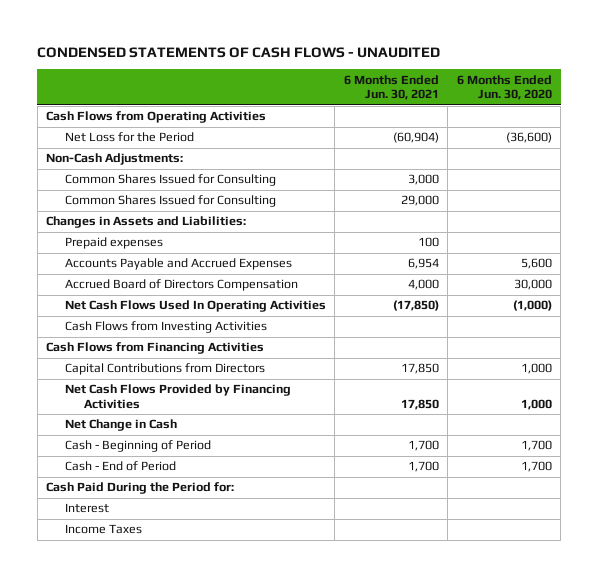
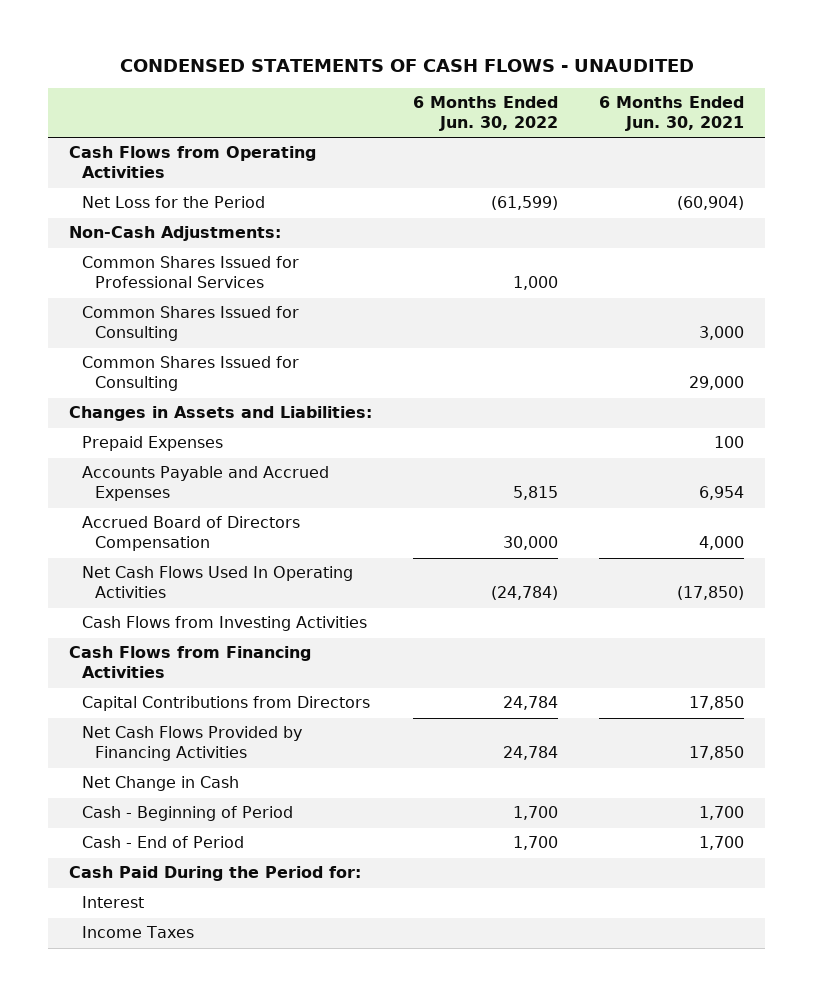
[456,74,552,101] 6 Months Ended Jun. 30, 2020 -> none
none -> [413,95,559,131] 6 Months Ended Jun. 30, 2022
none -> [82,256,300,289] Common Shares Issued for Professional Services
[64,237,163,250] Prepaid expenses -> [82,436,224,452] Prepaid Expenses

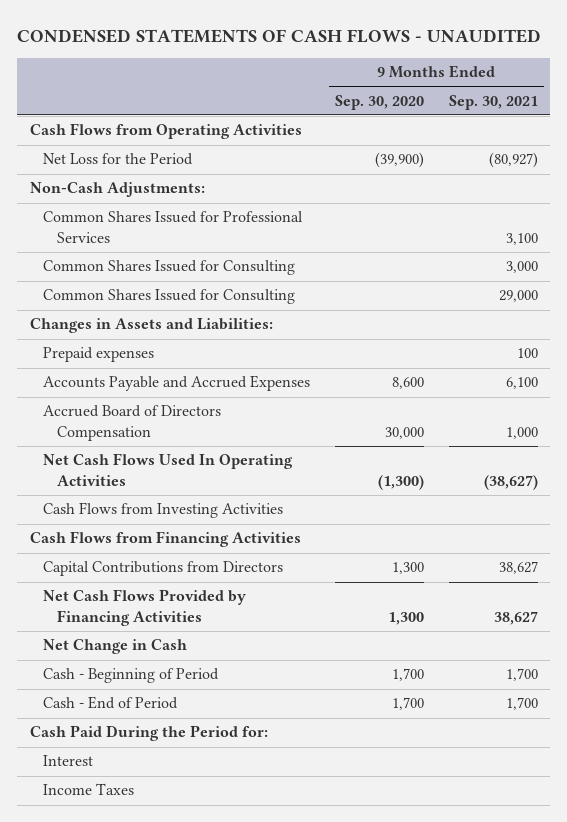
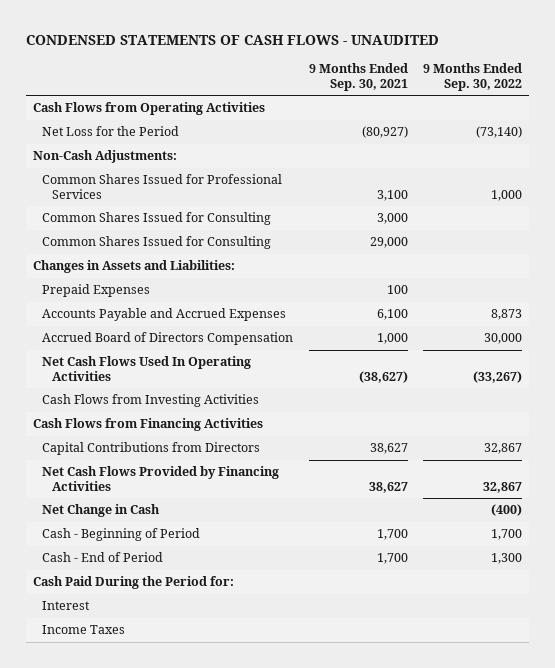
[334,94,424,110] Sep. 30, 2020 -> none
none -> [422,63,522,91] 9 Months Ended Sep. 30, 2022
[43,347,155,363] Prepaid expenses -> [42,284,151,298] Prepaid Expenses

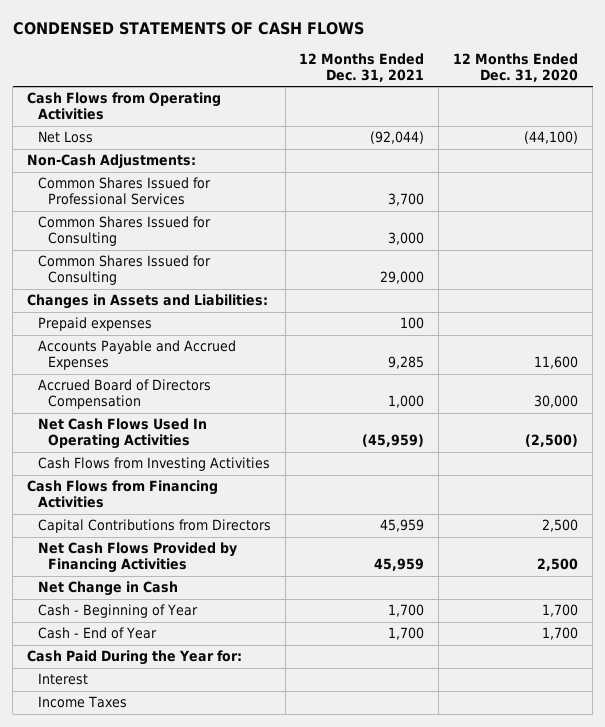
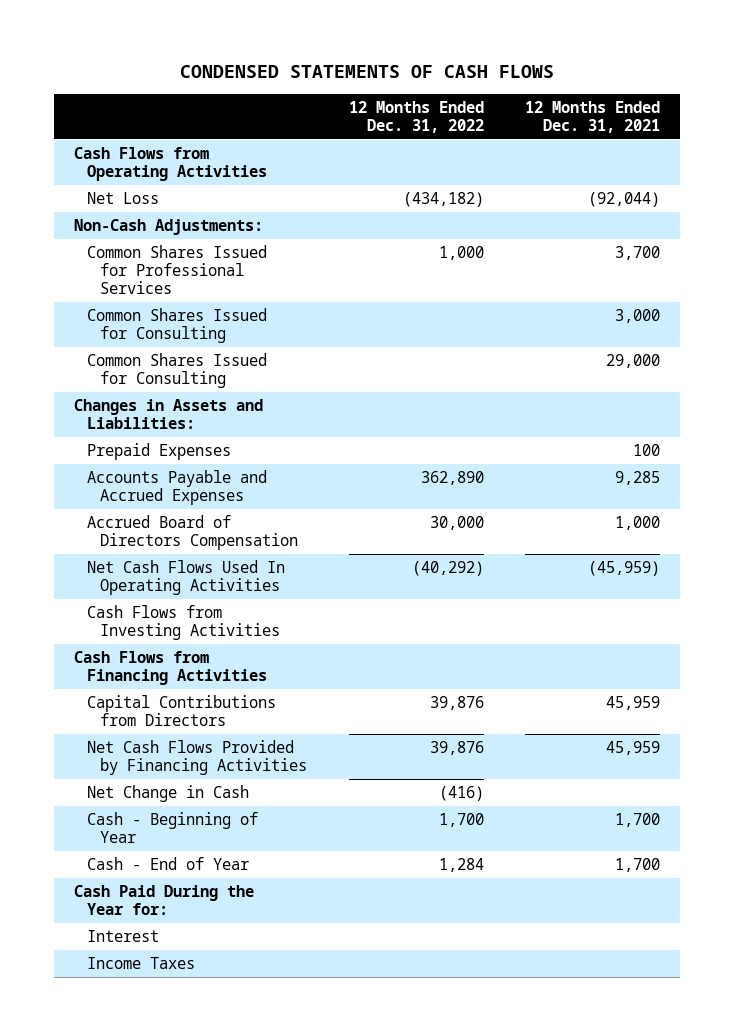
[453,52,579,82] 12 Months Ended Dec. 31, 2020 -> none
none -> [348,100,484,133] 12 Months Ended Dec. 31, 2022
[37,317,152,332] Prepaid expenses -> [87,443,232,461] Prepaid Expenses

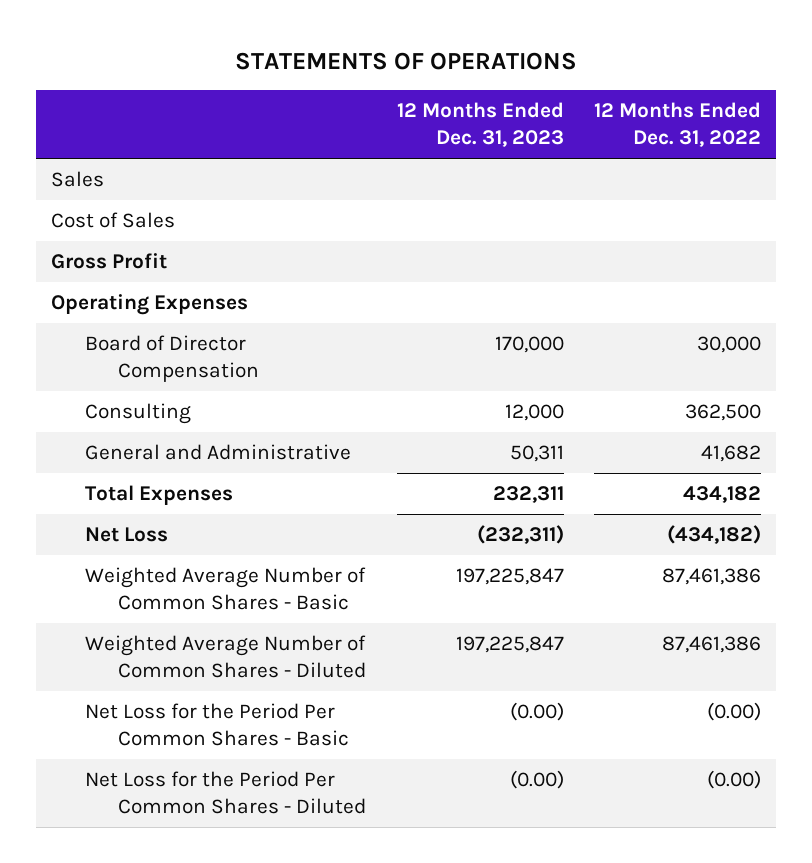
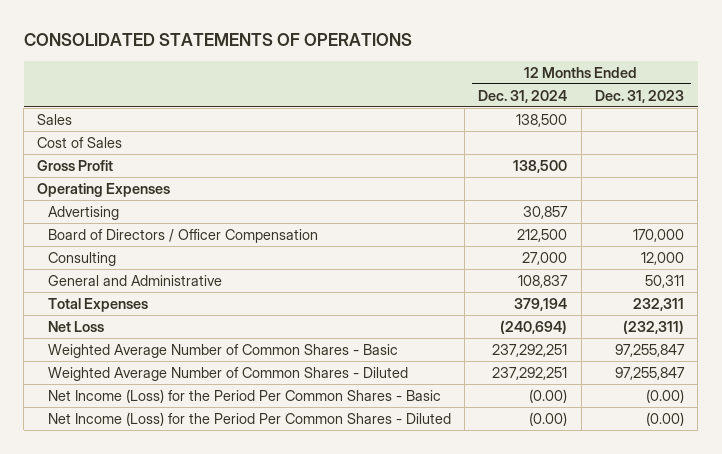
[235,51,578,70] STATEMENTS OF OPERATIONS -> [23,33,412,47] CONSOLIDATED STATEMENTS OF OPERATIONS
[593,102,761,148] 12 Months Ended Dec. 31, 2022 -> none
none -> [478,89,568,103] Dec. 31, 2024
none -> [47,205,119,220] Advertising
[84,335,260,383] Board of Director Compensation -> [47,228,318,243] Board of Directors / Officer Compensation
[455,568,564,586] 197,225,847 -> [615,343,686,357] 97,255,847
[455,636,564,654] 197,225,847 -> [615,366,686,380] 97,255,847
[84,703,350,747] Net Loss for the Period Per Common Shares - Basic -> [47,388,441,403] Net Income (Loss) for the Period Per Common Shares - Basic
[84,771,367,815] Net Loss for the Period Per Common Shares - Diluted -> [47,411,451,426] Net Income (Loss) for the Period Per Common Shares - Diluted

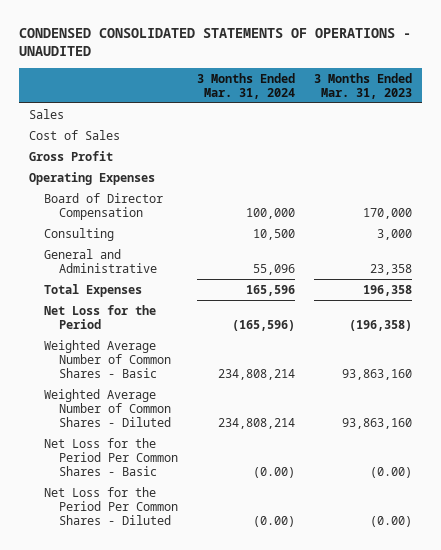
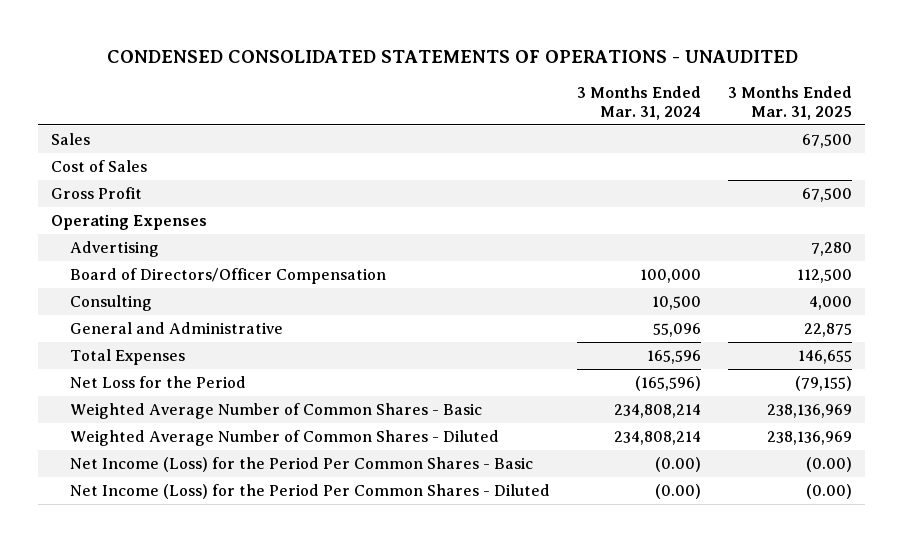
[314,72,413,99] 3 Months Ended Mar. 31, 2023 -> none
none -> [728,85,853,121] 3 Months Ended Mar. 31, 2025
none -> [70,240,160,257] Advertising
[43,192,163,220] Board of Director Compensation -> [70,267,387,284] Board of Directors/Officer Compensation
[43,437,179,476] Net Loss for the Period Per Common Shares - Basic -> [70,456,534,472] Net Income (Loss) for the Period Per Common Shares - Basic
[43,486,179,525] Net Loss for the Period Per Common Shares - Diluted -> [70,483,551,499] Net Income (Loss) for the Period Per Common Shares - Diluted

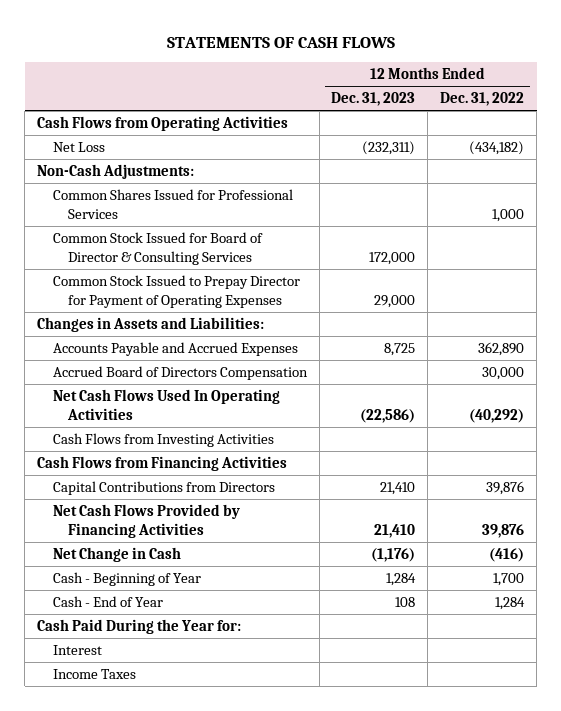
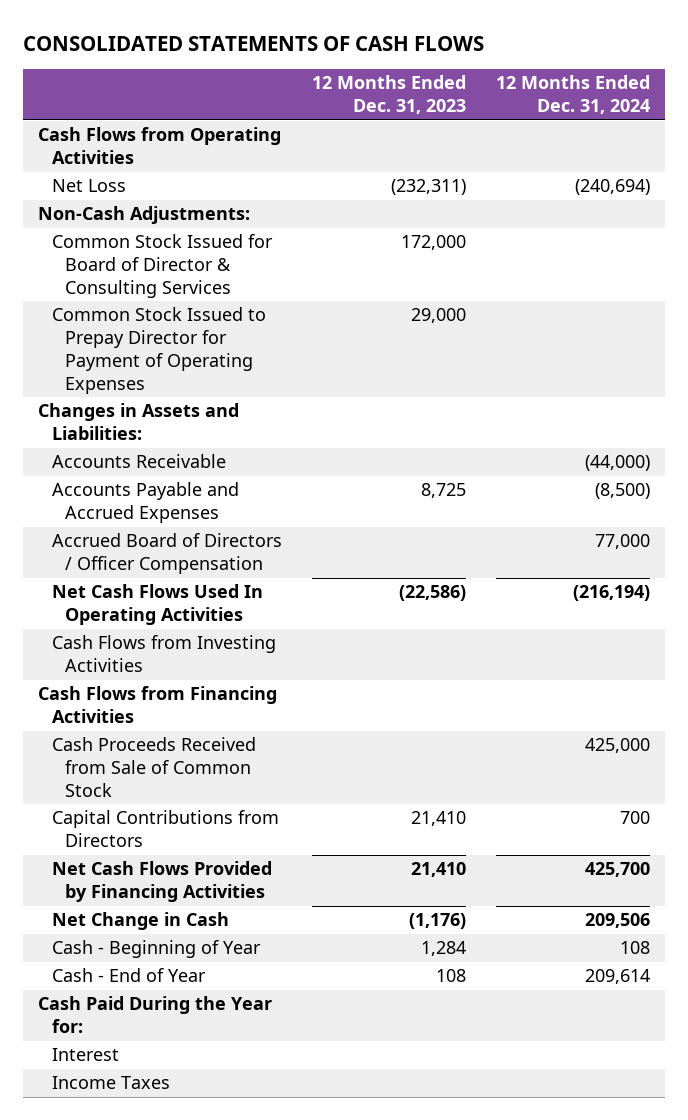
[166,36,395,48] STATEMENTS OF CASH FLOWS -> [23,36,485,52] CONSOLIDATED STATEMENTS OF CASH FLOWS
[440,92,525,107] Dec. 31, 2022 -> none
none -> [496,75,651,115] 12 Months Ended Dec. 31, 2024
[52,188,293,219] Common Shares Issued for Professional Services -> none
none -> [51,454,226,469] Accounts Receivable
[52,365,308,380] Accrued Board of Directors Compensation -> [51,533,282,575] Accrued Board of Directors / Officer Compensation
none -> [51,737,256,798] Cash Proceeds Received from Sale of Common Stock

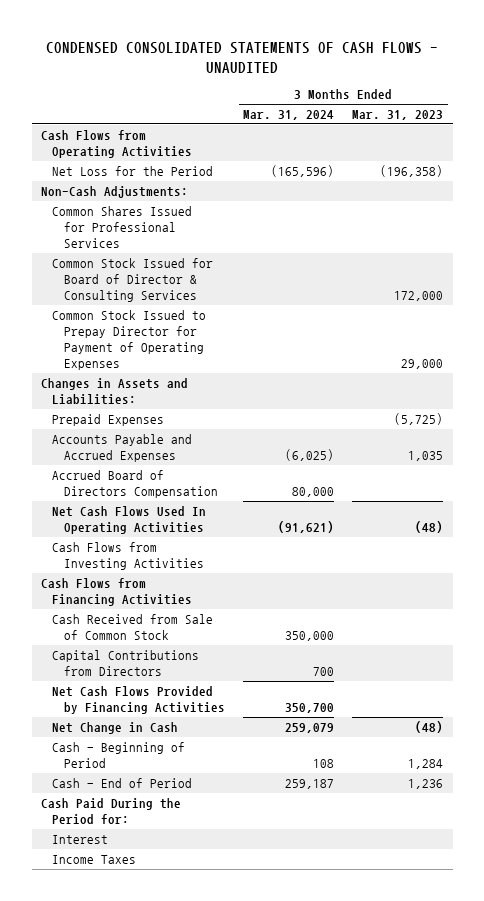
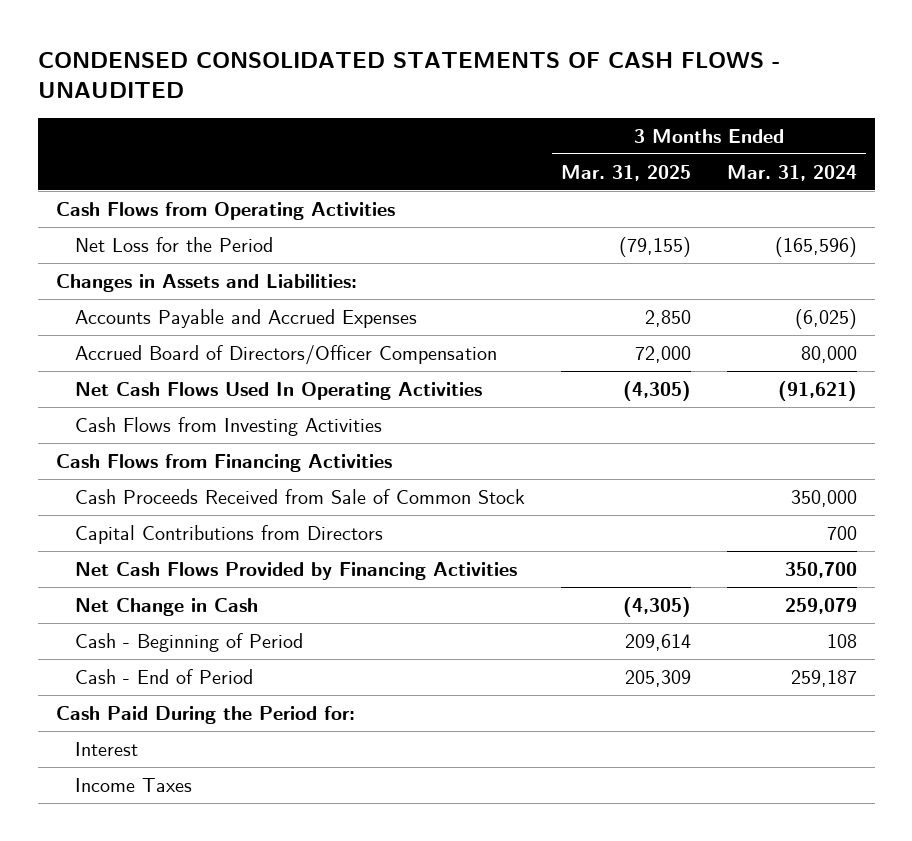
[352,110,444,121] Mar. 31, 2023 -> none
none -> [560,164,691,181] Mar. 31, 2025
[40,185,188,198] Non-Cash Adjustments: -> none
[52,205,193,249] Common Shares Issued for Professional Services -> none
[52,257,214,303] Common Stock Issued for Board of Director & Consulting Services -> none
[52,309,207,371] Common Stock Issued to Prepay Director for Payment of Operating Expenses -> none
[52,413,165,426] Prepaid Expenses -> none
[52,469,219,499] Accrued Board of Directors Compensation -> [74,344,497,365] Accrued Board of Directors/Officer Compensation
[52,613,214,641] Cash Received from Sale of Common Stock -> [74,488,525,504] Cash Proceeds Received from Sale of Common Stock

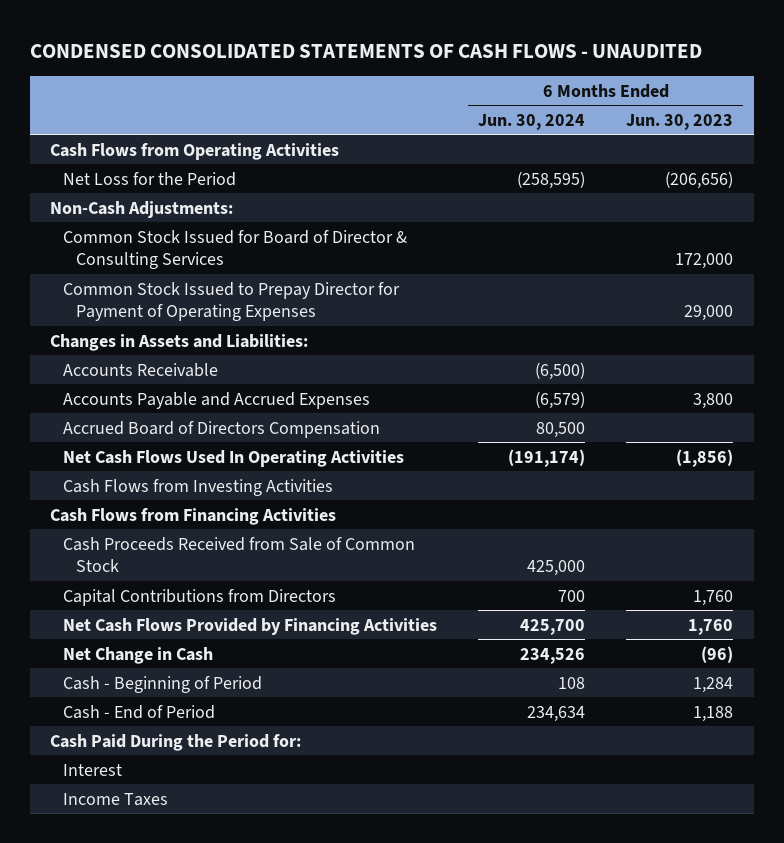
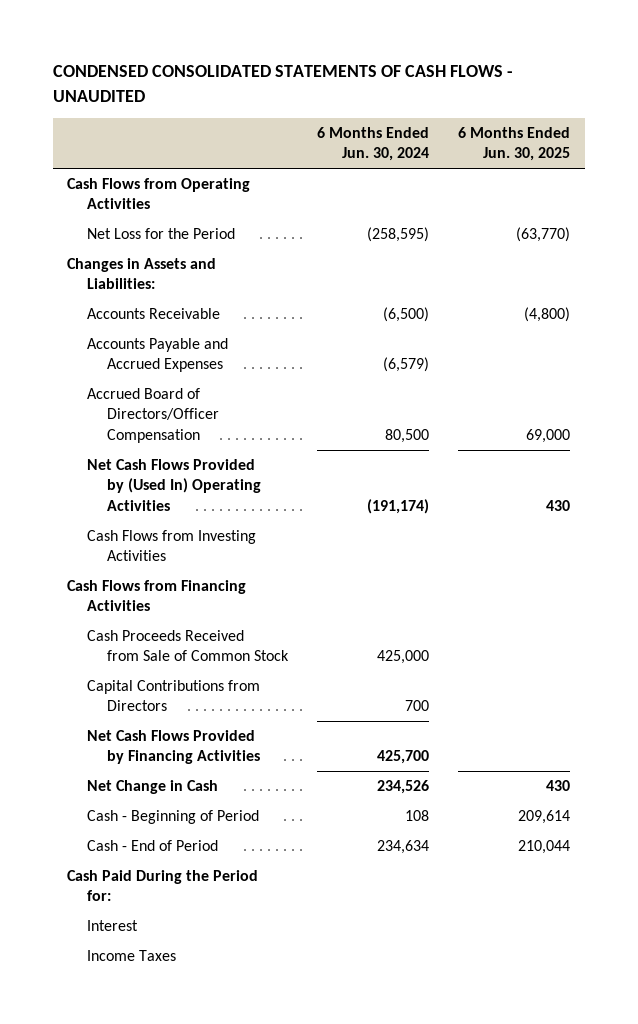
[626,113,734,130] Jun. 30, 2023 -> none
none -> [458,126,571,162] 6 Months Ended Jun. 30, 2025
[50,200,234,218] Non-Cash Adjustments: -> none
[63,229,408,270] Common Stock Issued for Board of Director & Consulting Services -> none
[63,281,401,322] Common Stock Issued to Prepay Director for Payment of Operating Expenses -> none
[63,420,381,438] Accrued Board of Directors Compensation -> [87,388,219,443] Accrued Board of Directors/Officer Compensation
[63,449,405,467] Net Cash Flows Used In Operating Activities -> [87,459,261,511] Net Cash Flows Provided by (Used In) Operating Activities

